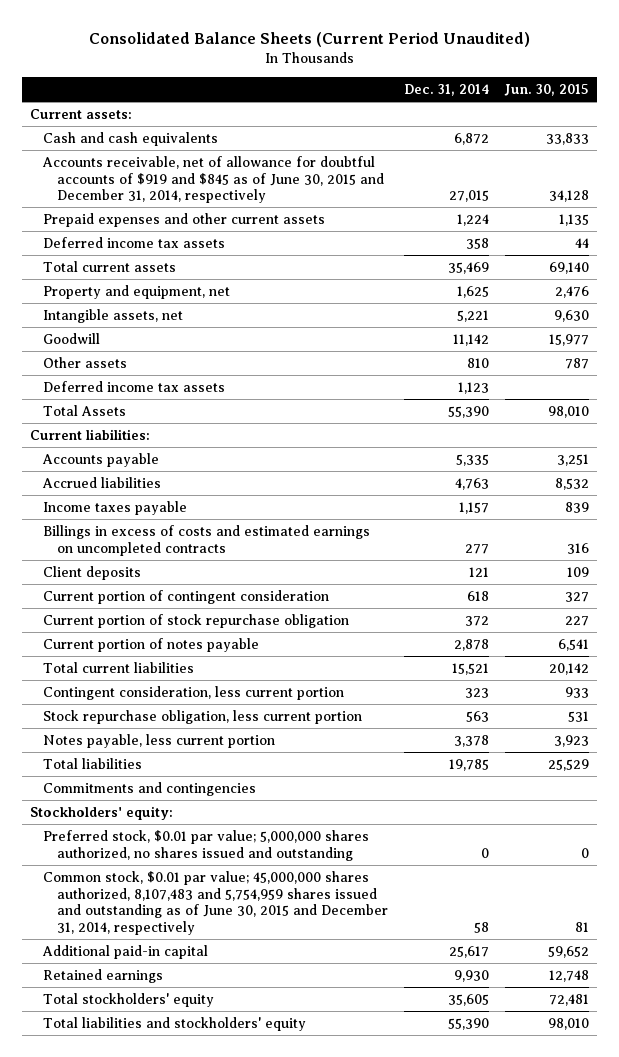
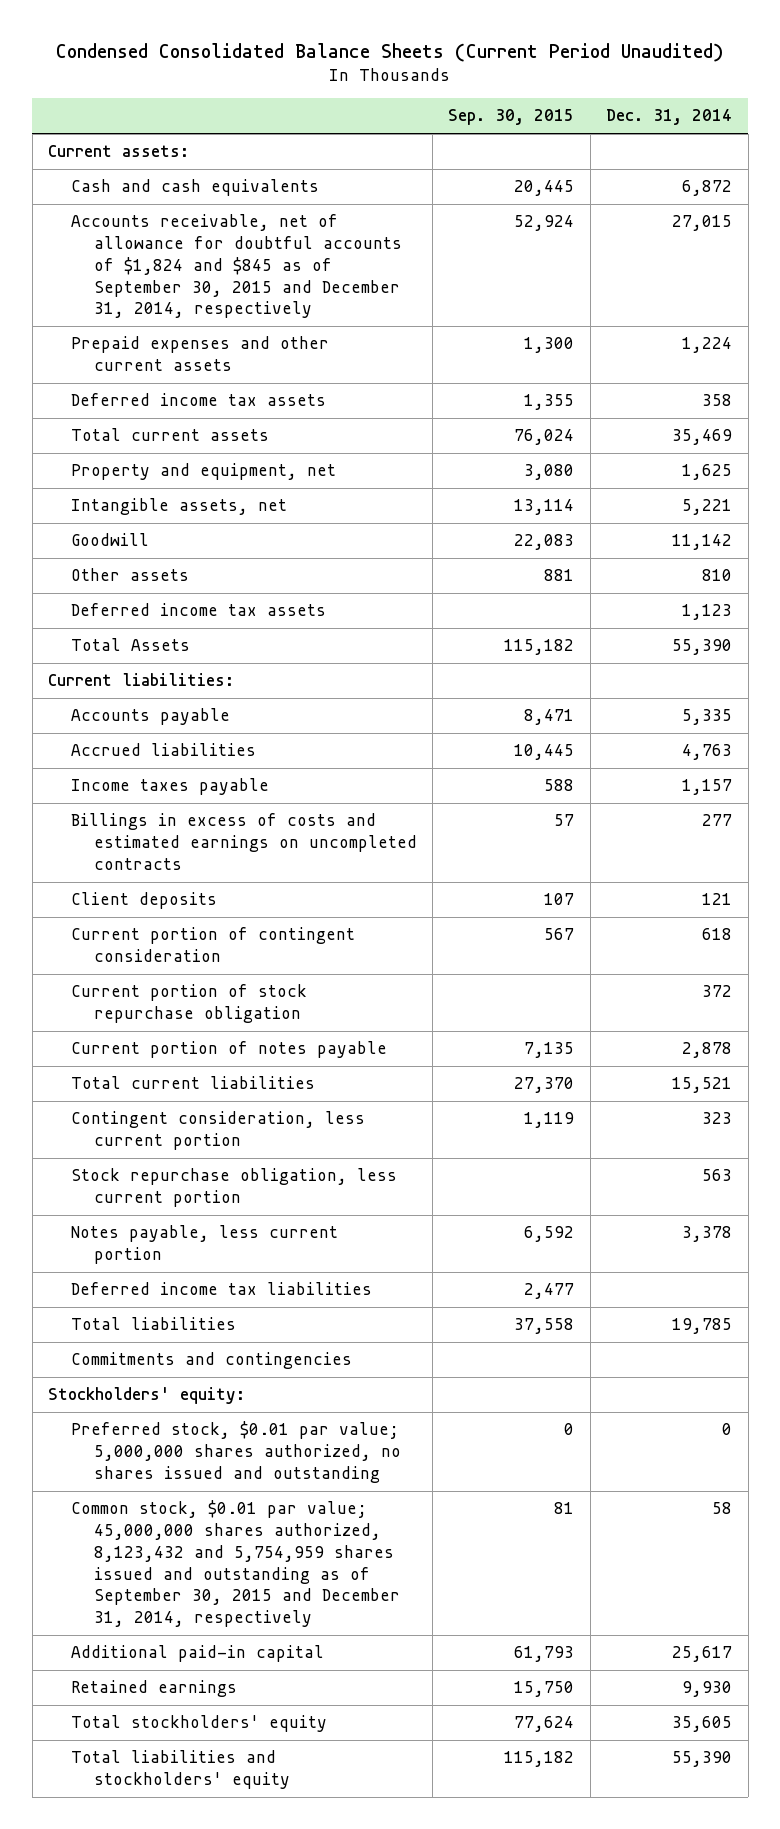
[88,31,530,47] Consolidated Balance Sheets (Current Period Unaudited) -> [56,43,725,63] Condensed Consolidated Balance Sheets (Current Period Unaudited)
[503,84,589,97] Jun. 30, 2015 -> none
none -> [448,109,575,126] Sep. 30, 2015
[42,156,384,204] Accounts receivable, net of allowance for doubtful accounts of $919 and $845 as of June 30, 2015 and December 31, 2014, respectively -> [70,214,402,319] Accounts receivable, net of allowance for doubtful accounts of $1,824 and $845 as of September 30, 2015 and December 31, 2014, respectively
none -> [70,1282,372,1296] Deferred income tax liabilities
[43,871,388,935] Common stock, $0.01 par value; 45,000,000 shares authorized, 8,107,483 and 5,754,959 shares issued and outstanding as of June 30, 2015 and December 31, 2014, respectively -> [70,1500,400,1628] Common stock, $0.01 par value; 45,000,000 shares authorized, 8,123,432 and 5,754,959 shares issued and outstanding as of September 30, 2015 and December 31, 2014, respectively

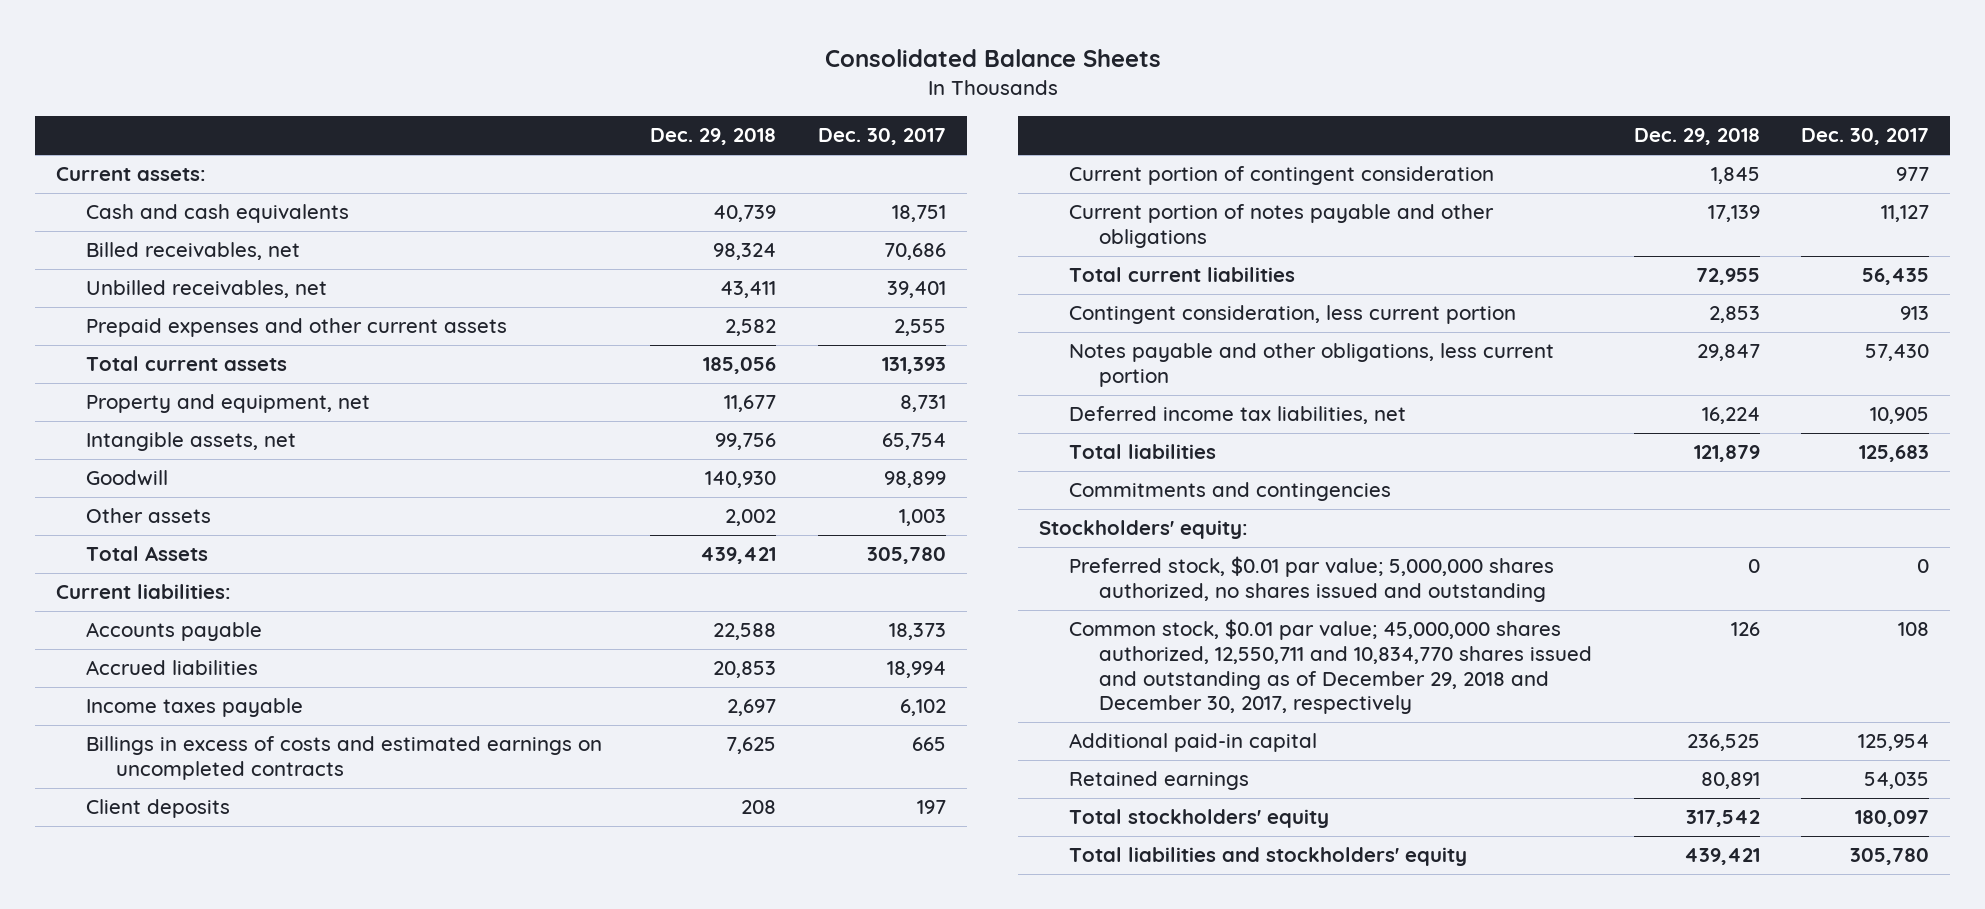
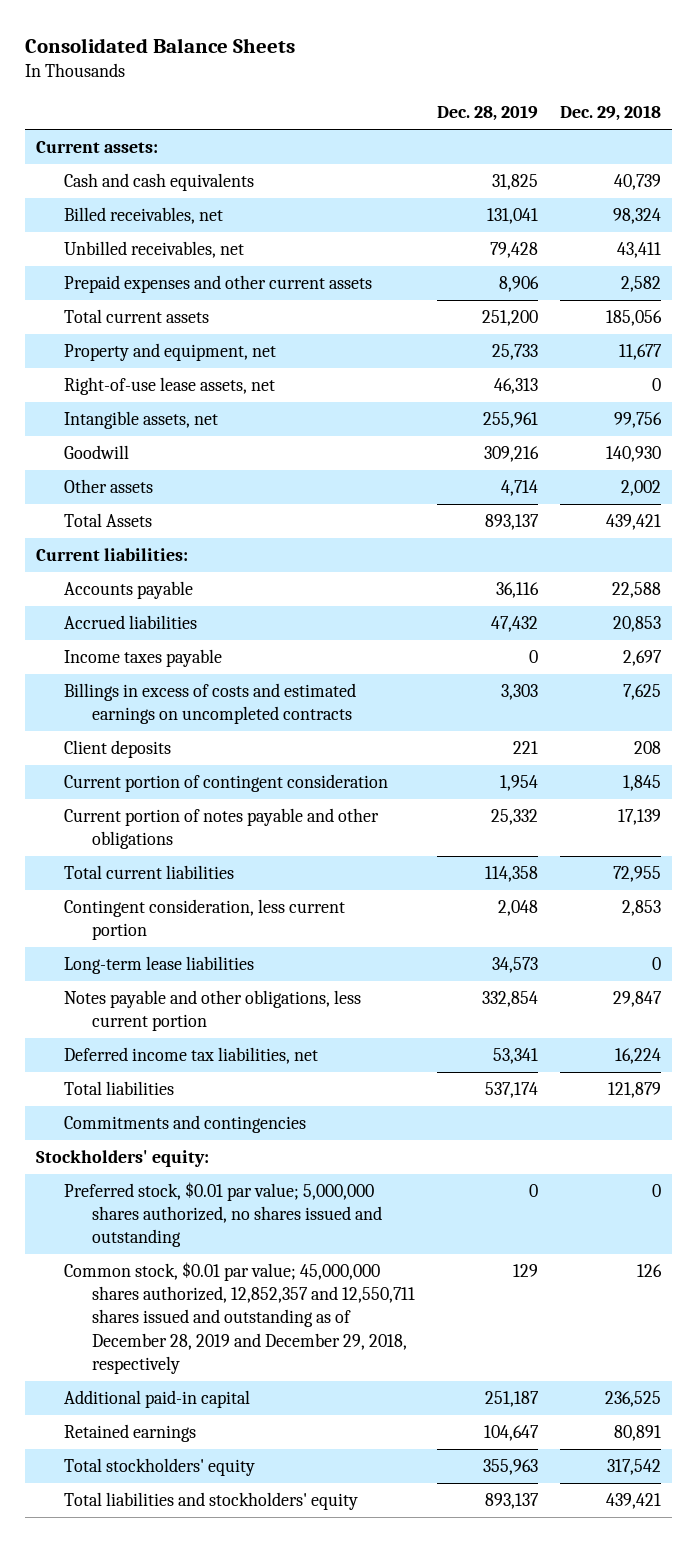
[817,128,946,146] Dec. 30, 2017 -> none
none -> [436,105,538,122] Dec. 28, 2019
none -> [64,377,276,396] Right-of-use lease assets, net
none -> [64,956,255,975] Long-term lease liabilities
[1069,619,1593,715] Common stock, $0.01 par value; 45,000,000 shares authorized, 12,550,711 and 10,834,770 shares issued and outstanding as of December 29, 2018 and December 30, 2017, respectively -> [64,1262,416,1374] Common stock, $0.01 par value; 45,000,000 shares authorized, 12,852,357 and 12,550,711 shares issued and outstanding as of December 28, 2019 and December 29, 2018, respectively

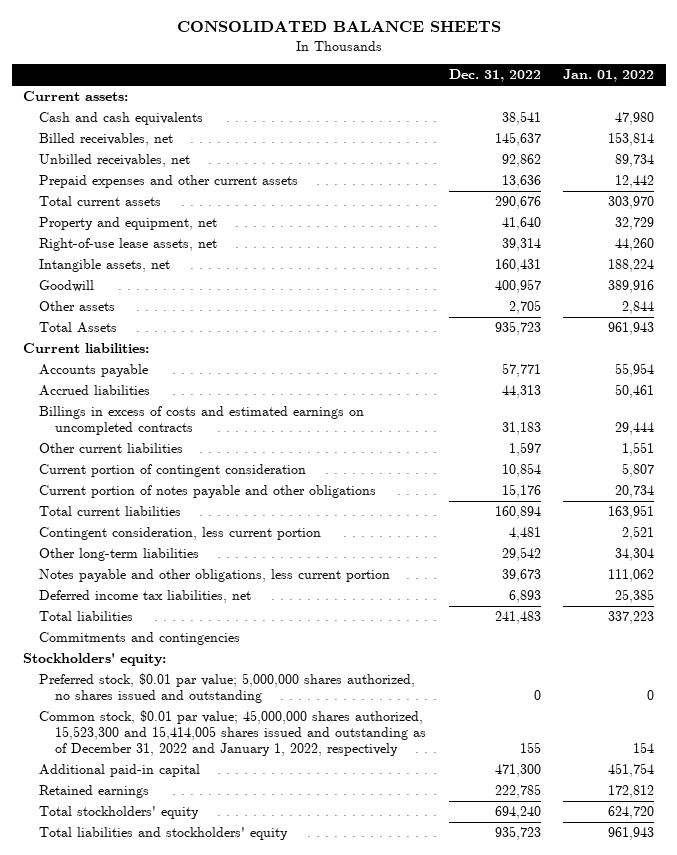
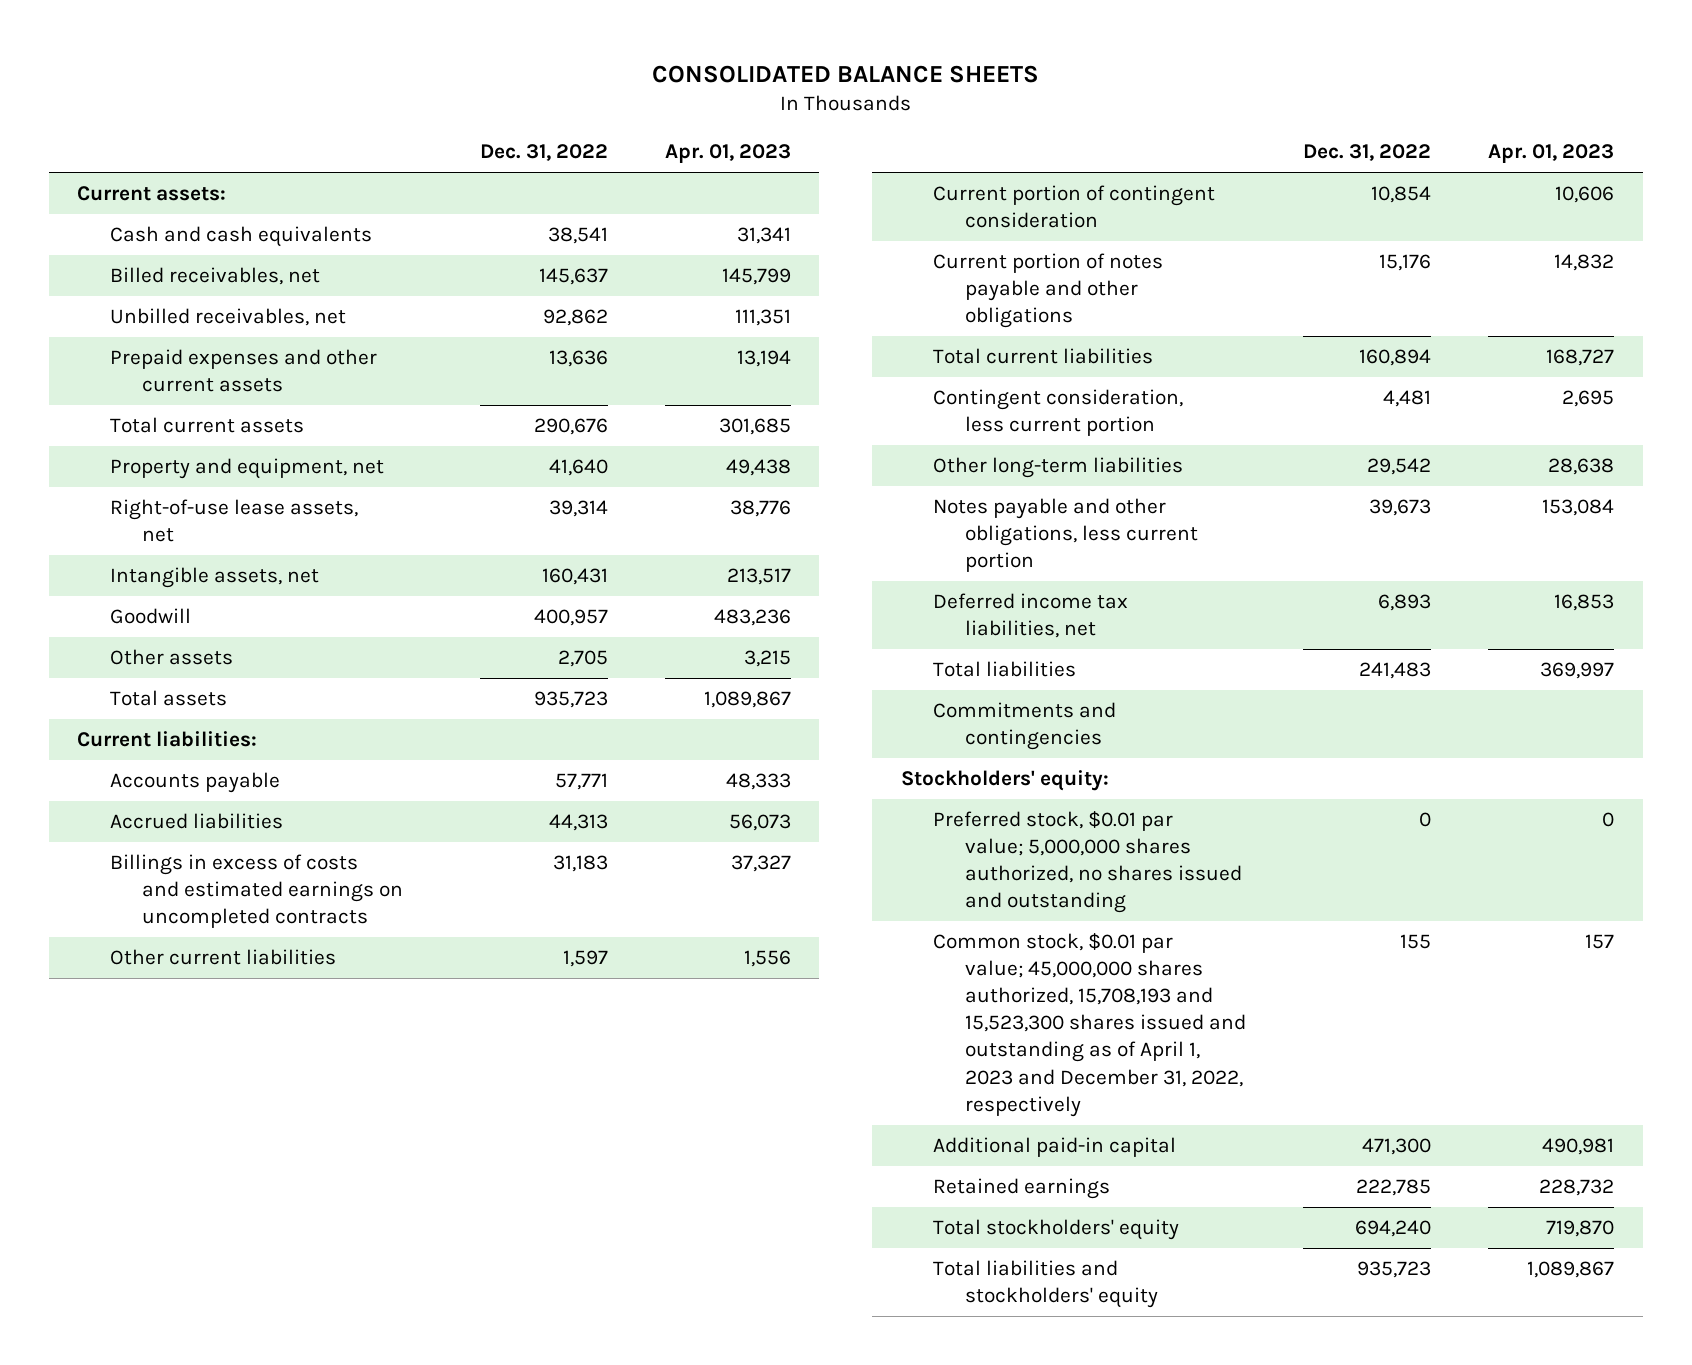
[563,69,655,83] Jan. 01, 2022 -> none
none -> [664,144,791,164] Apr. 01, 2023
[38,322,117,334] Total Assets -> [109,690,227,707] Total assets
[38,710,427,757] Common stock, $0.01 par value; 45,000,000 shares authorized, 15,523,300 and 15,414,005 shares issued and outstanding as of December 31, 2022 and January 1, 2022, respectively -> [933,933,1247,1117] Common stock, $0.01 par value; 45,000,000 shares authorized, 15,708,193 and 15,523,300 shares issued and outstanding as of April 1, 2023 and December 31, 2022, respectively

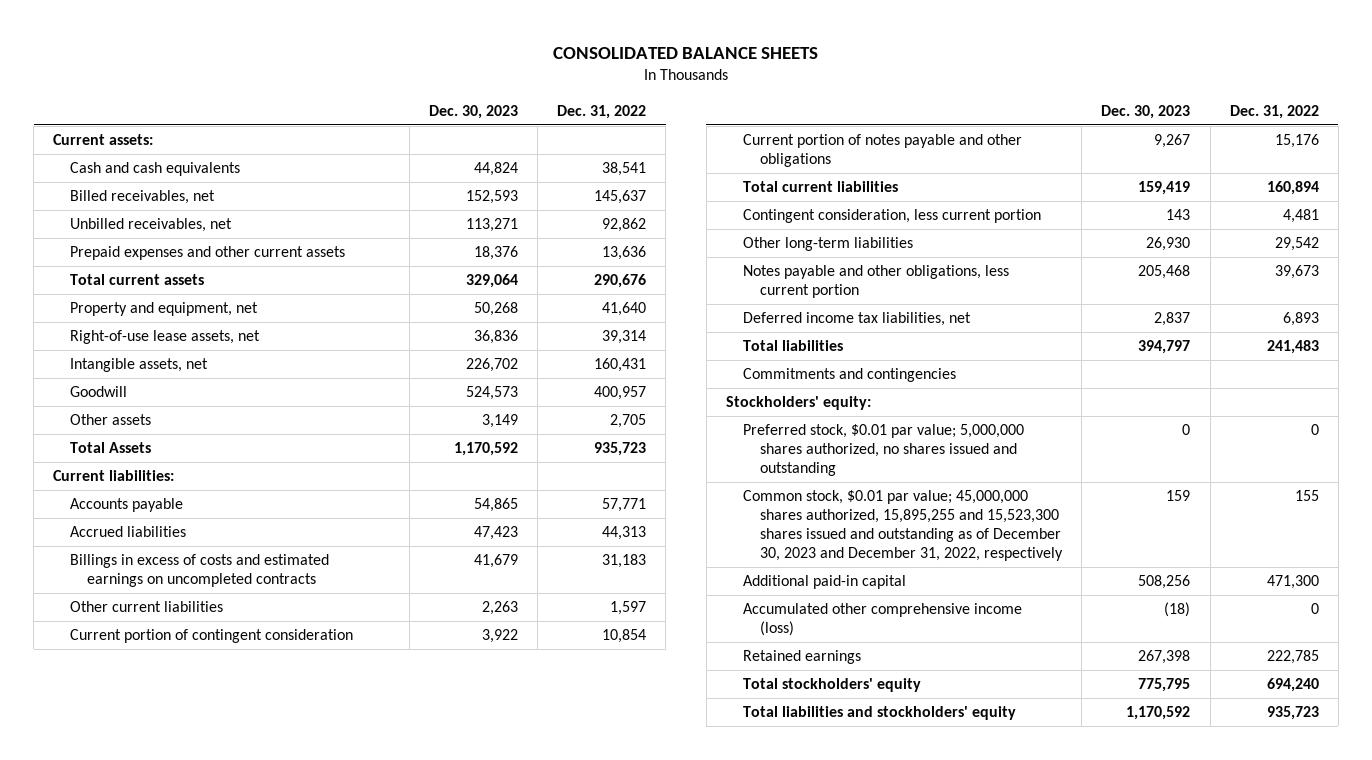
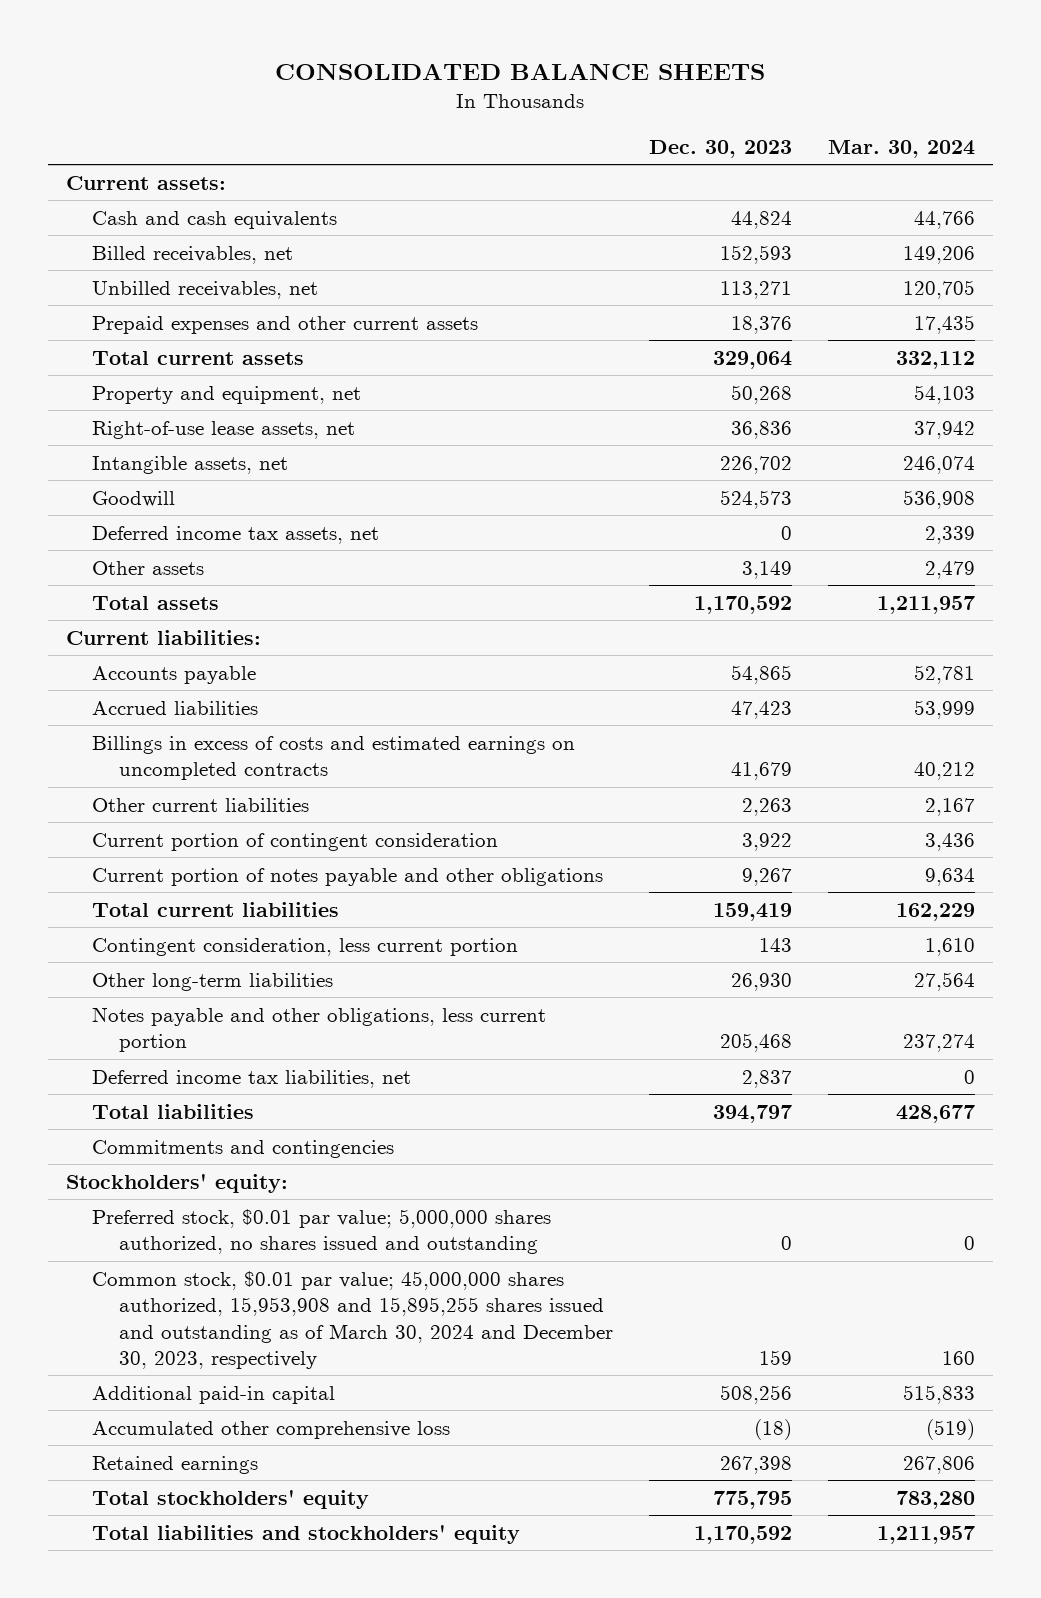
[557,105,647,120] Dec. 31, 2022 -> none
none -> [828,139,976,158] Mar. 30, 2024
none -> [92,525,380,544] Deferred income tax assets, net
[70,442,152,454] Total Assets -> [92,595,220,610] Total assets
[742,490,1064,561] Common stock, $0.01 par value; 45,000,000 shares authorized, 15,895,255 and 15,523,300 shares issued and outstanding as of December 30, 2023 and December 31, 2022, respectively -> [92,1270,613,1369] Common stock, $0.01 par value; 45,000,000 shares authorized, 15,953,908 and 15,895,255 shares issued and outstanding as of March 30, 2024 and December 30, 2023, respectively
[742,603,1022,637] Accumulated other comprehensive income (loss) -> [92,1420,451,1439] Accumulated other comprehensive loss

